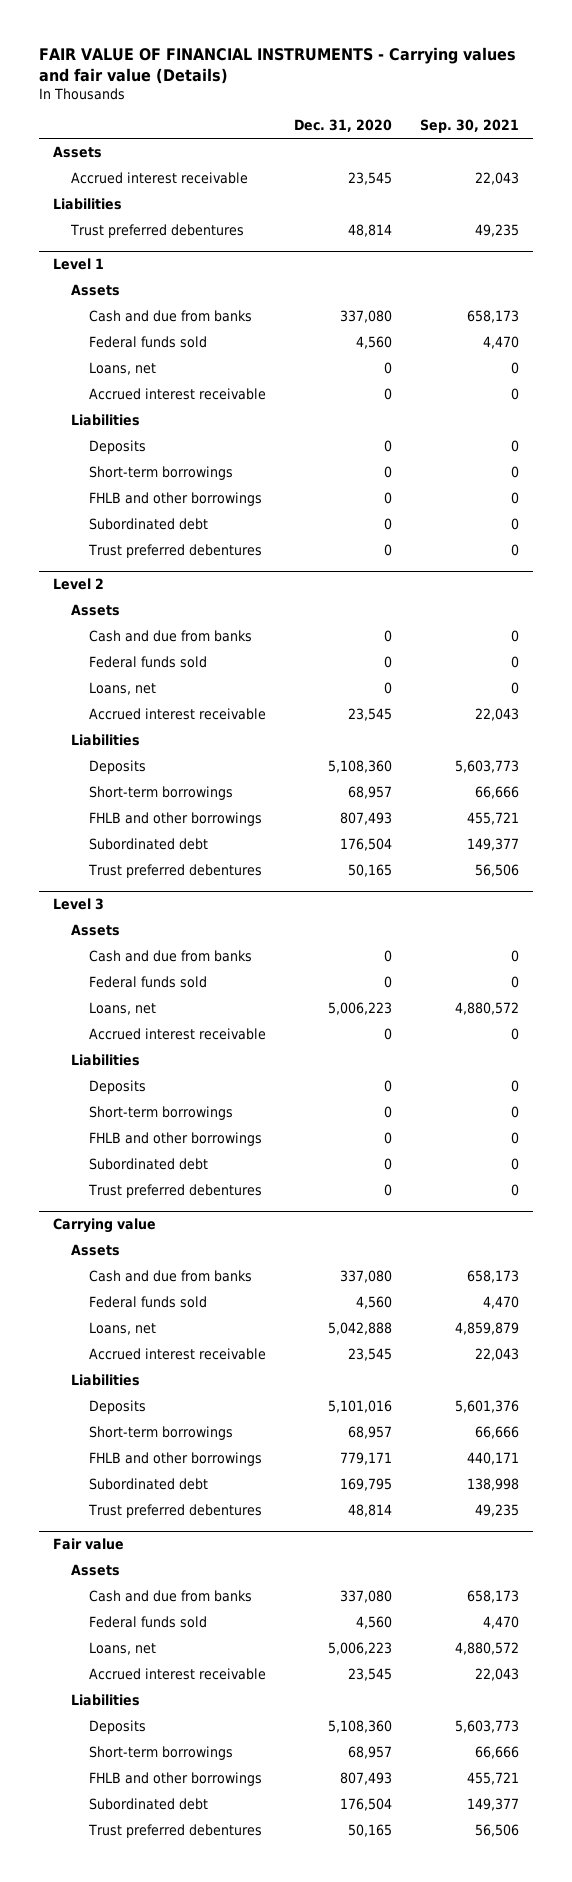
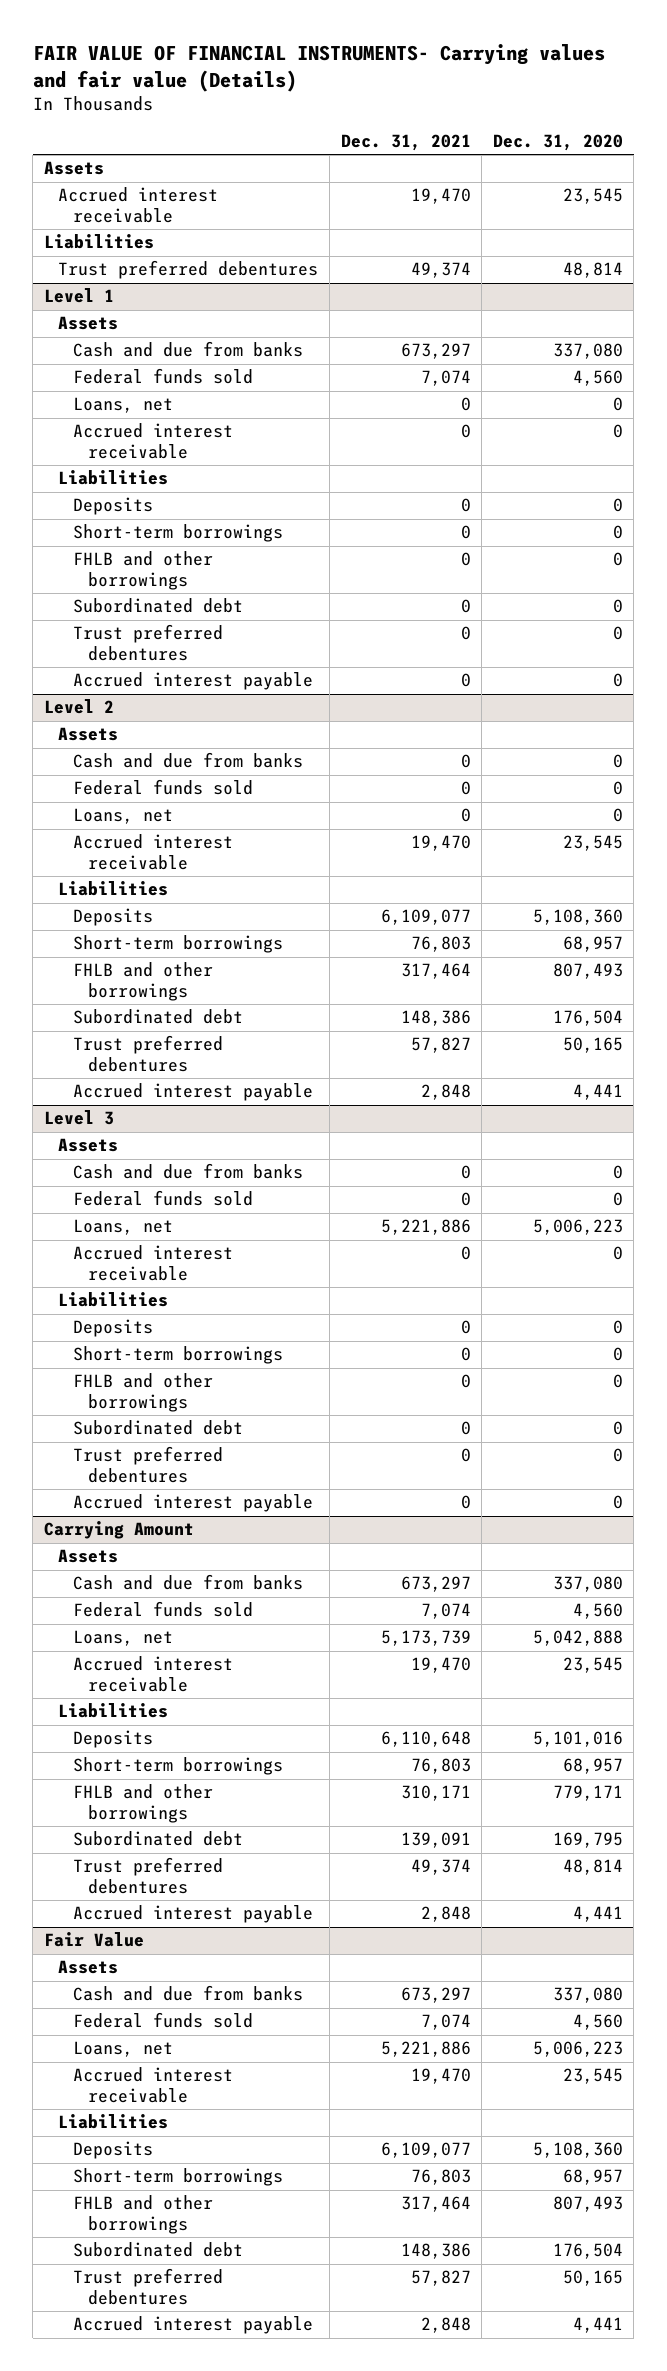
[39,46,517,84] FAIR VALUE OF FINANCIAL INSTRUMENTS - Carrying values and fair value (Details) -> [32,43,605,92] FAIR VALUE OF FINANCIAL INSTRUMENTS- Carrying values and fair value (Details)
[420,119,520,134] Sep. 30, 2021 -> none
none -> [340,133,471,151] Dec. 31, 2021
none -> [73,672,314,691] Accrued interest payable
none -> [73,1083,314,1102] Accrued interest payable
none -> [73,1494,314,1513] Accrued interest payable
[53,1218,157,1234] Carrying value -> [43,1521,194,1540] Carrying Amount
none -> [73,1905,314,1924] Accrued interest payable
[53,1538,125,1551] Fair value -> [43,1932,144,1948] Fair Value
none -> [73,2316,314,2335] Accrued interest payable

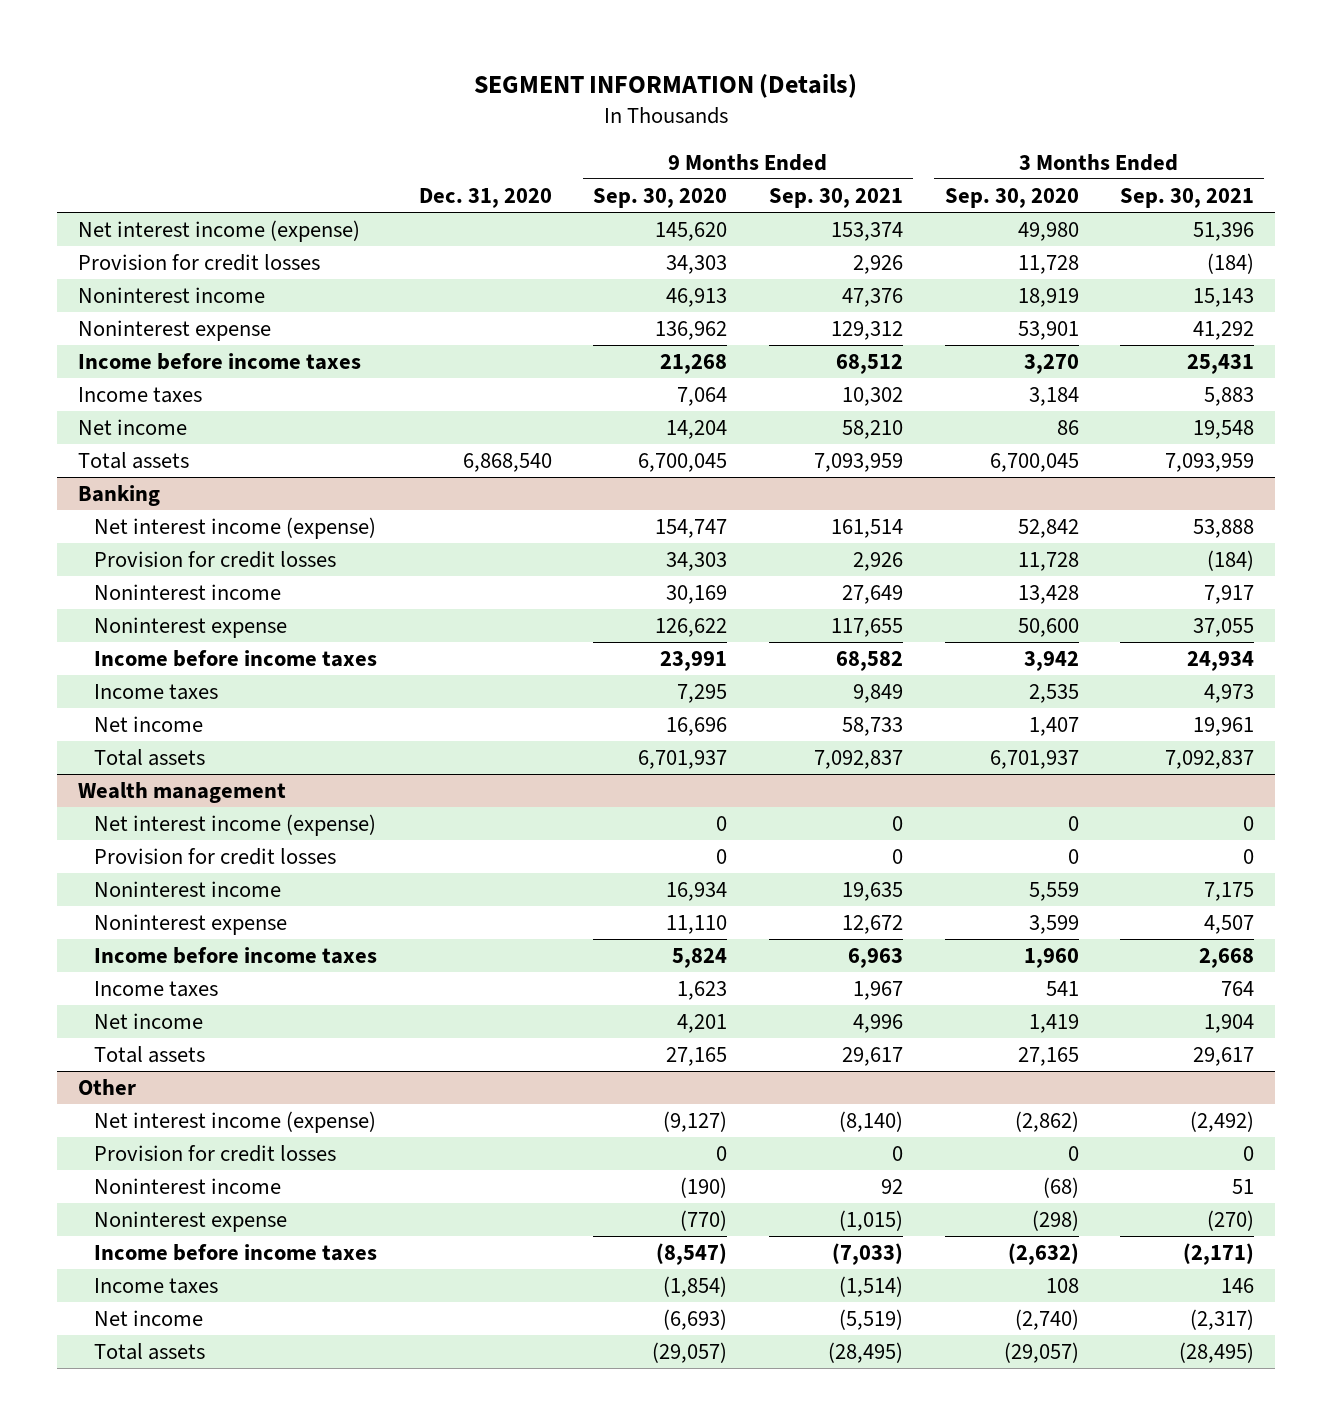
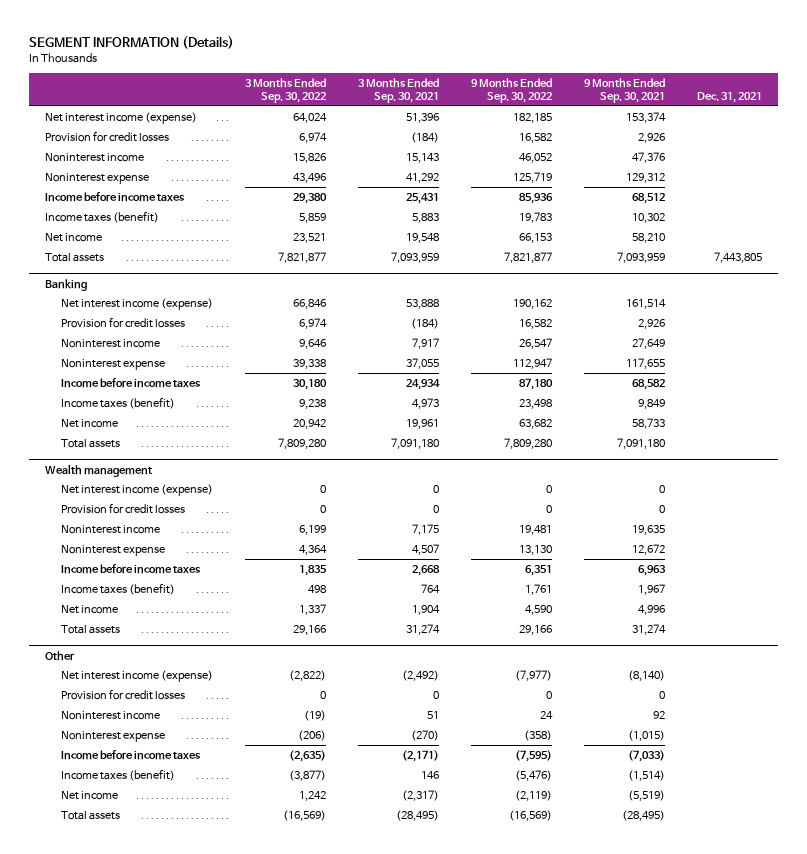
[418,188,552,209] Dec. 31, 2020 -> none
[593,188,728,209] Sep. 30, 2020 -> none
[944,188,1079,209] Sep. 30, 2020 -> none
none -> [245,77,327,104] 3 Months Ended Sep. 30, 2022
none -> [471,77,553,104] 9 Months Ended Sep. 30, 2022
none -> [696,92,762,104] Dec. 31, 2021
[78,387,203,404] Income taxes -> [45,210,160,223] Income taxes (benefit)
[94,684,219,701] Income taxes -> [61,396,176,409] Income taxes (benefit)
[814,750,904,770] 7,092,837 -> [616,437,665,449] 7,091,180
[1165,750,1255,770] 7,092,837 -> [391,437,440,449] 7,091,180
[94,981,219,998] Income taxes -> [61,582,176,595] Income taxes (benefit)
[842,1047,904,1067] 29,617 -> [631,623,666,635] 31,274
[1193,1047,1255,1067] 29,617 -> [406,623,441,635] 31,274
[94,1278,219,1295] Income taxes -> [61,768,176,781] Income taxes (benefit)

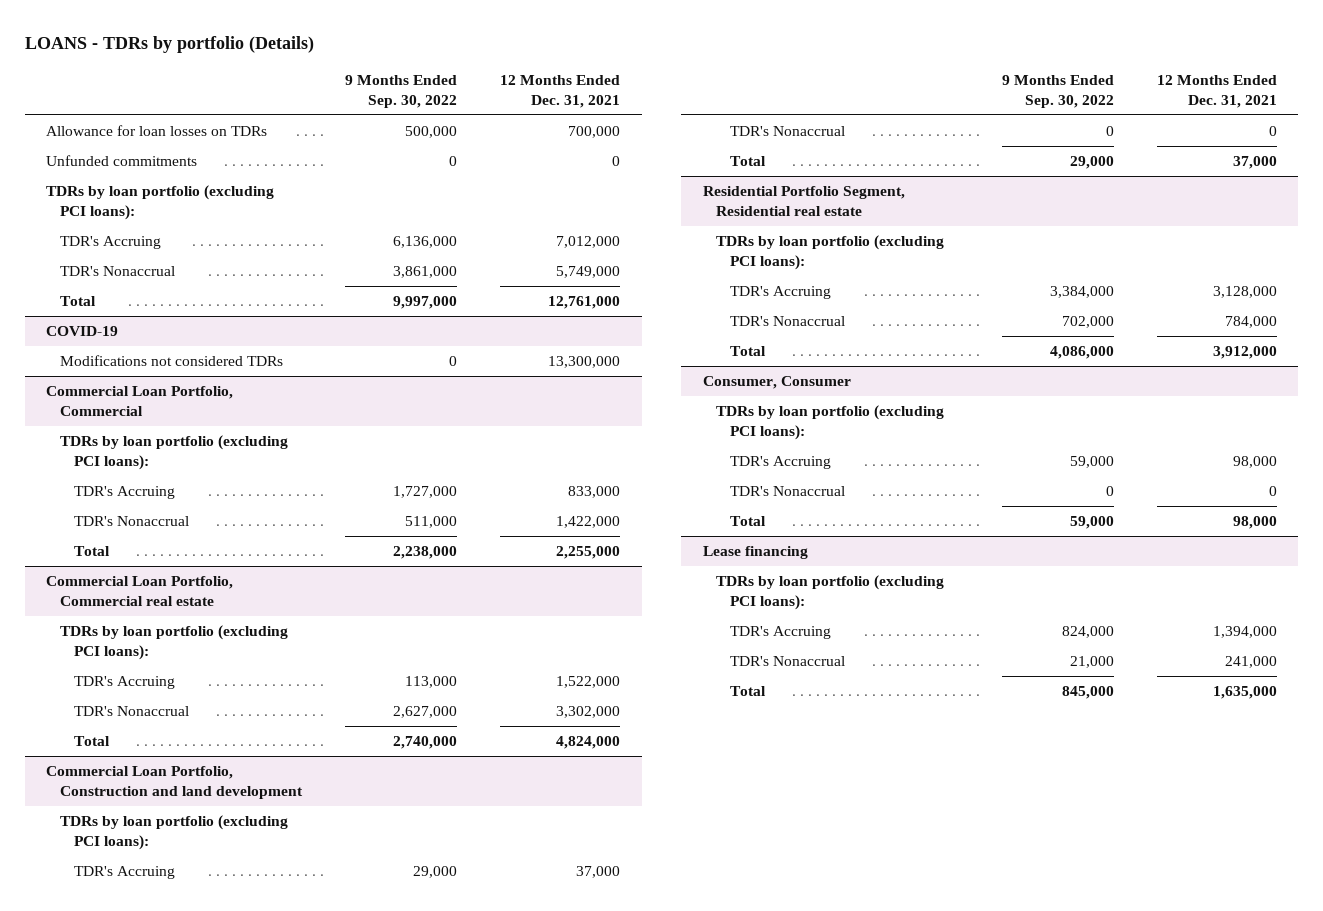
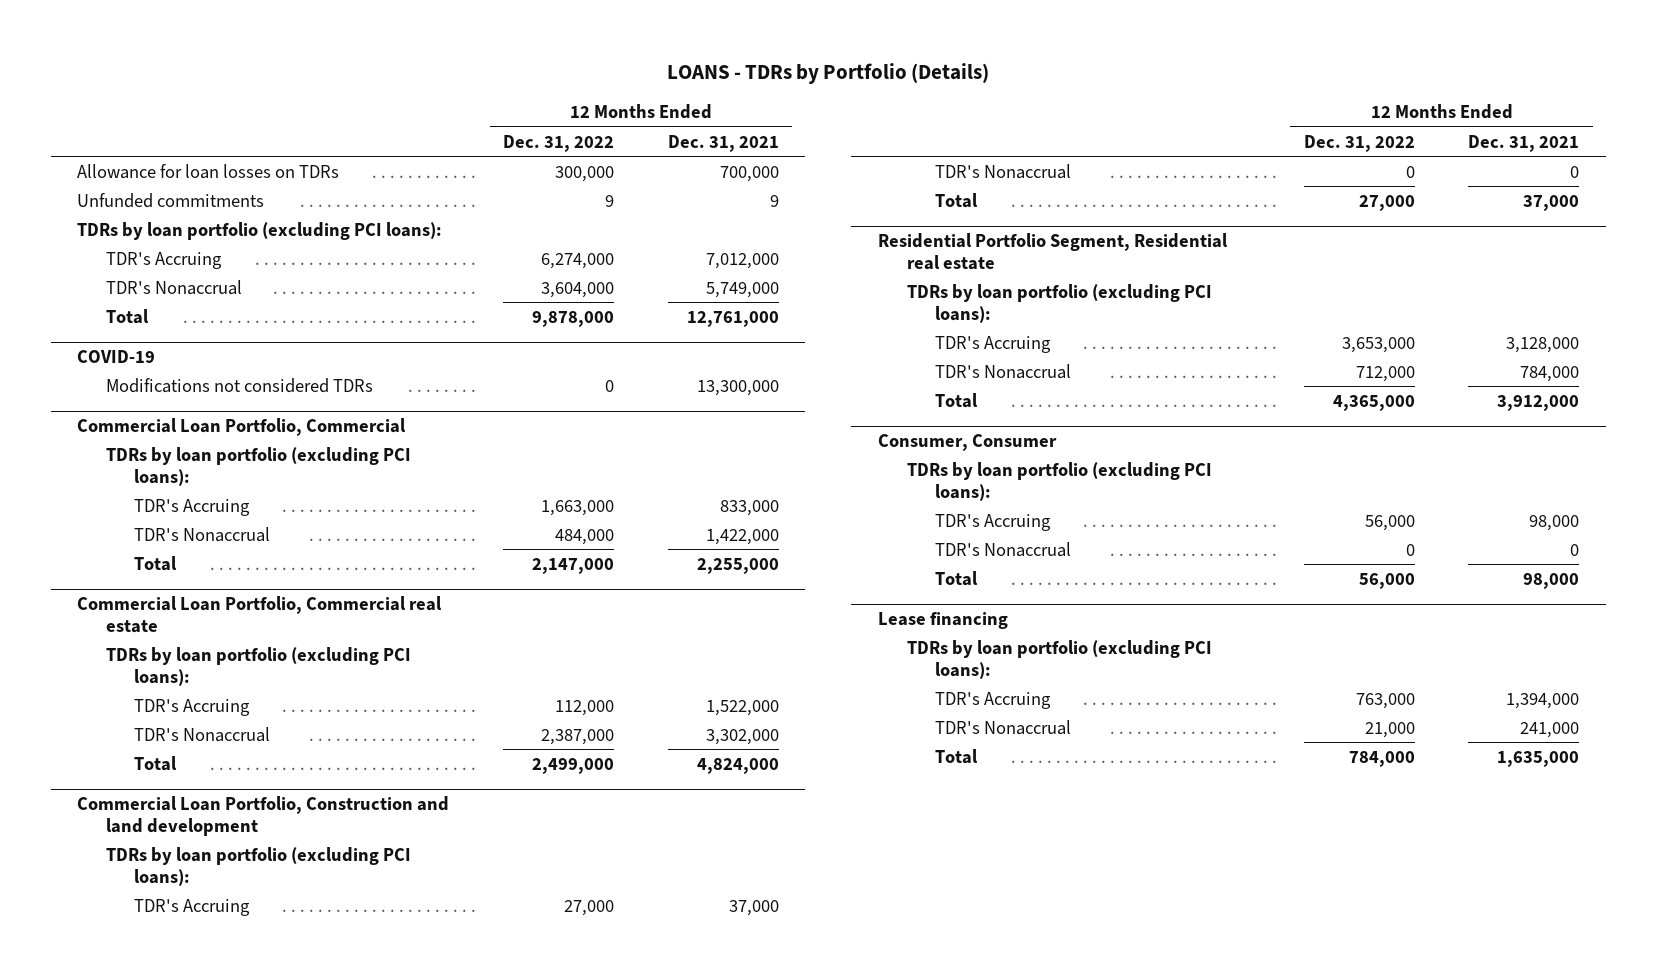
[24,36,314,54] LOANS - TDRs by portfolio (Details) -> [667,63,990,85] LOANS - TDRs by Portfolio (Details)
[345,75,458,108] 9 Months Ended Sep. 30, 2022 -> none
none -> [502,134,614,152] Dec. 31, 2022
[612,156,621,167] 0 -> [769,194,779,207] 9

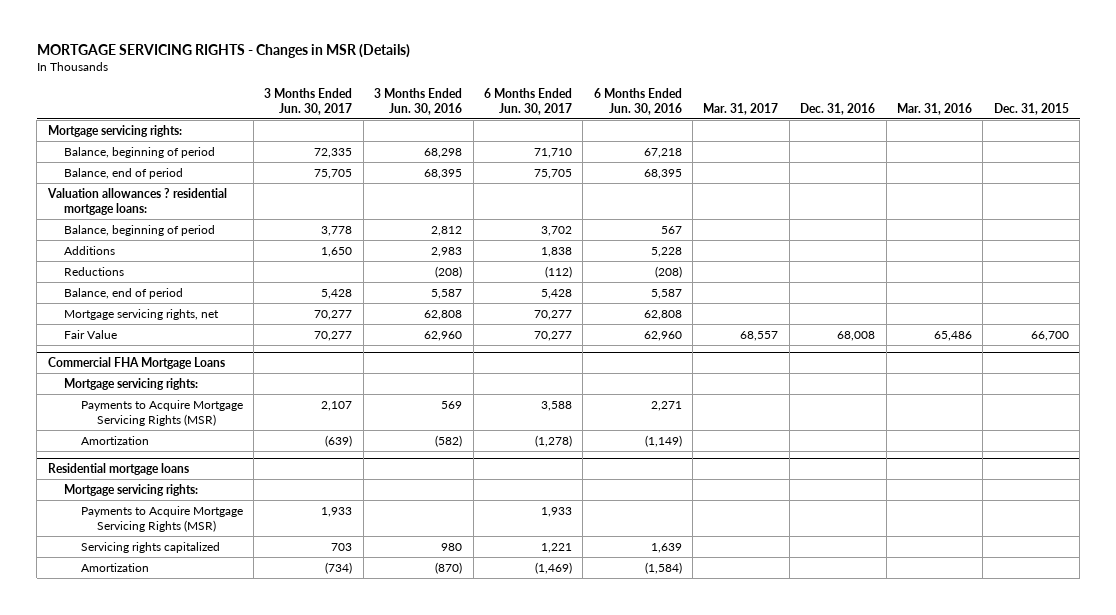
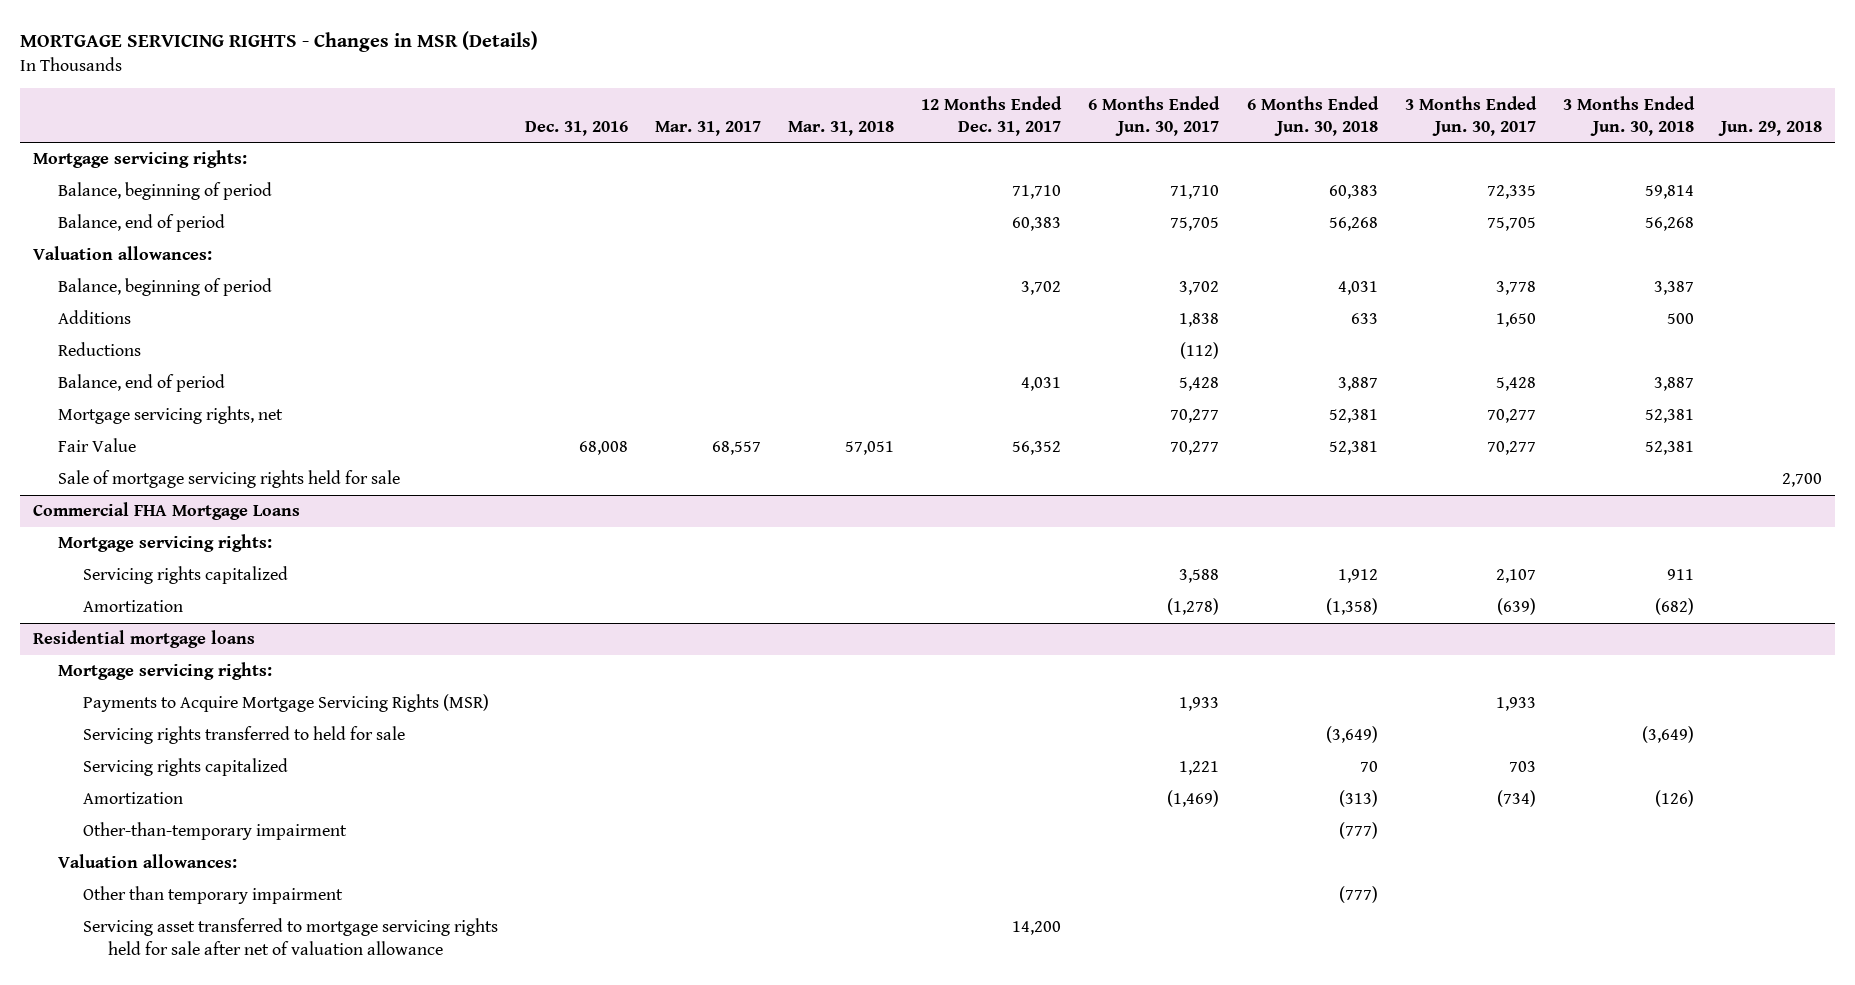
[374,87,463,115] 3 Months Ended Jun. 30, 2016 -> none
[593,87,682,115] 6 Months Ended Jun. 30, 2016 -> none
[896,102,972,115] Mar. 31, 2016 -> none
[993,102,1069,115] Dec. 31, 2015 -> none
none -> [788,120,895,136] Mar. 31, 2018
none -> [921,95,1063,136] 12 Months Ended Dec. 31, 2017
none -> [1246,95,1379,136] 6 Months Ended Jun. 30, 2018
none -> [1562,95,1695,136] 3 Months Ended Jun. 30, 2018
none -> [1717,120,1822,136] Jun. 29, 2018
[46,187,227,215] Valuation allowances ? residential mortgage loans: -> [33,246,213,261] Valuation allowances:
none -> [58,470,401,489] Sale of mortgage servicing rights held for sale
[80,399,243,426] Payments to Acquire Mortgage Servicing Rights (MSR) -> [83,566,289,585] Servicing rights capitalized
none -> [83,726,406,745] Servicing rights transferred to held for sale
none -> [83,822,348,841] Other-than-temporary impairment
none -> [58,854,238,869] Valuation allowances:
none -> [83,886,344,905] Other than temporary impairment
none -> [83,918,499,955] Servicing asset transferred to mortgage servicing rights held for sale after net of valuation allowance

